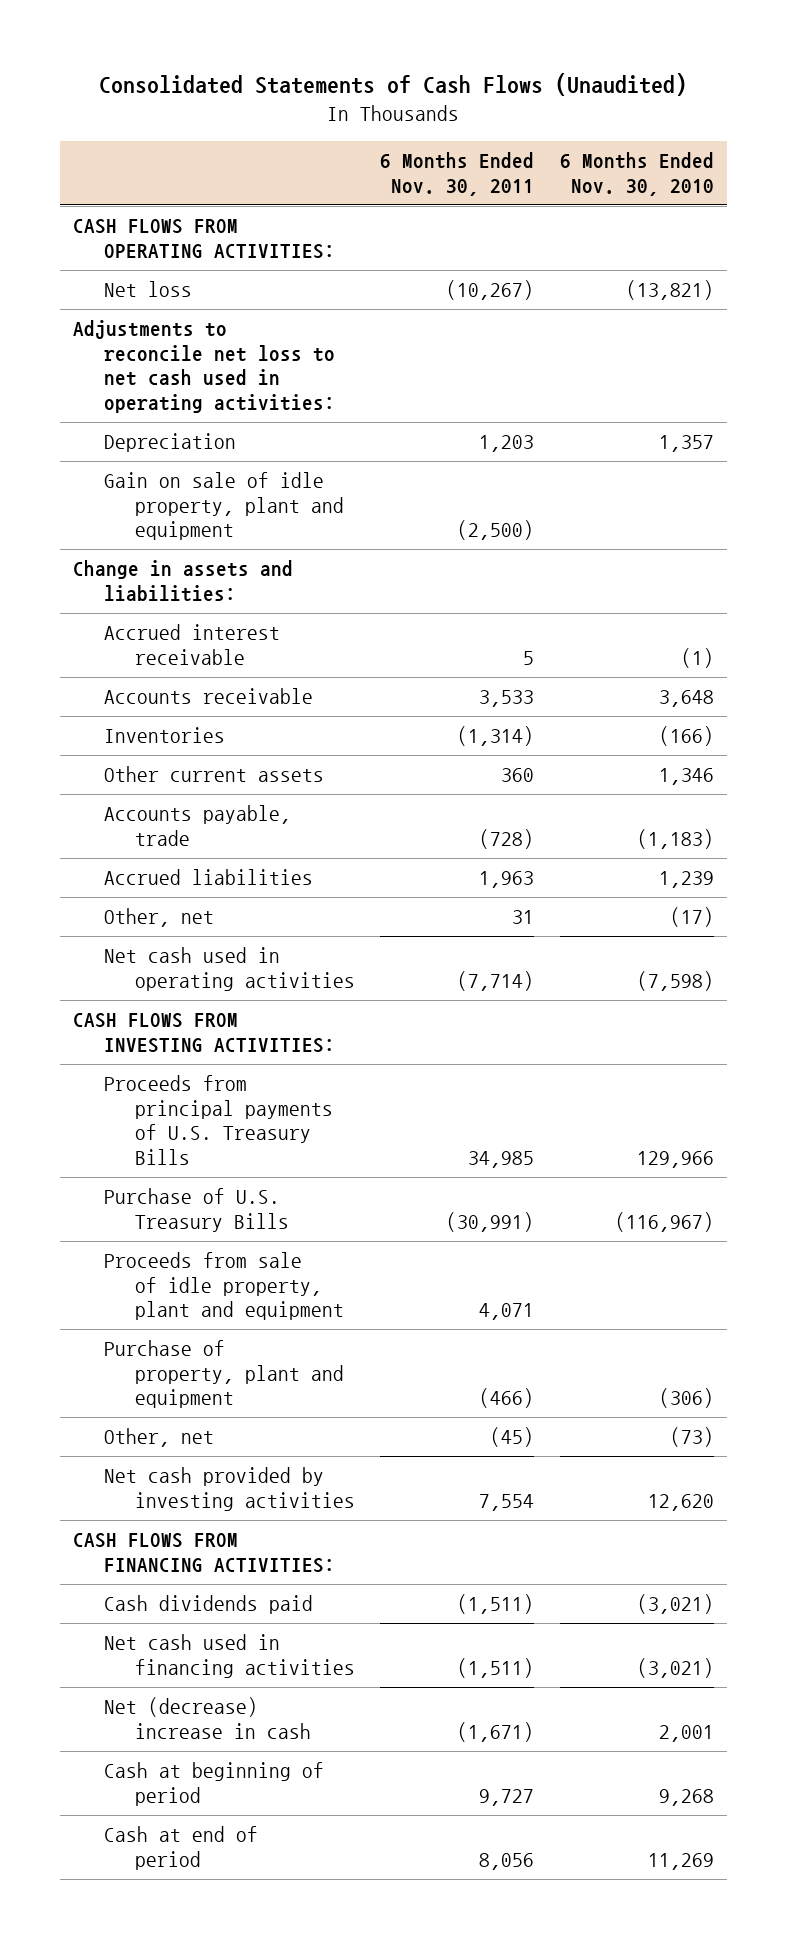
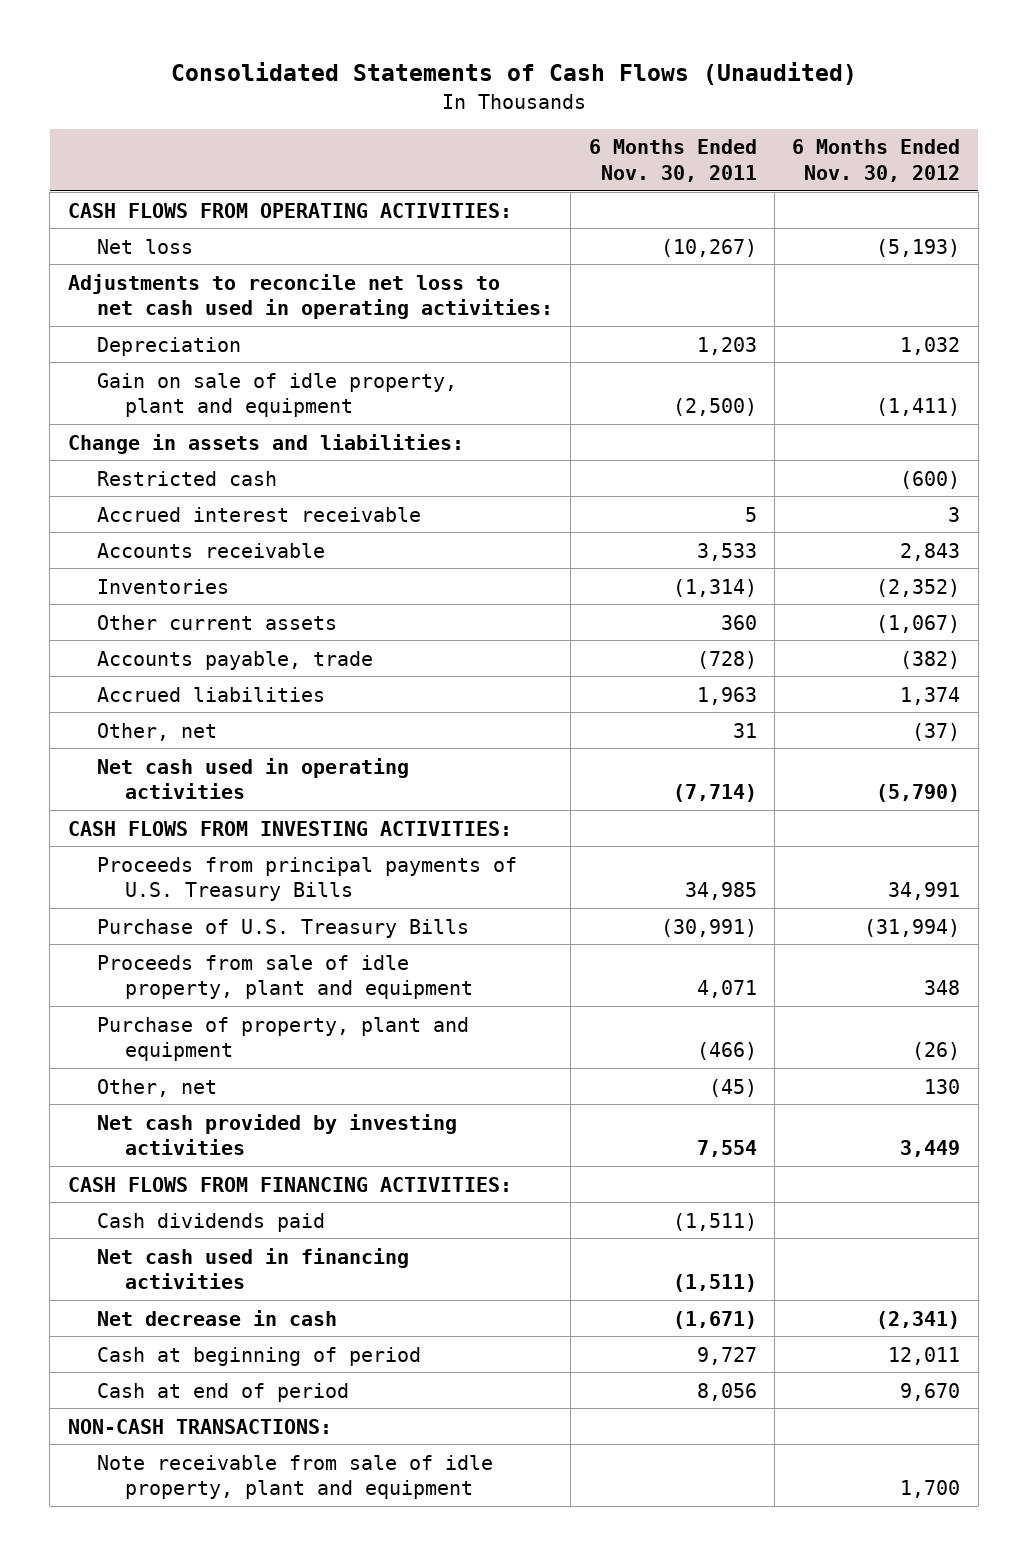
[559,152,714,196] 6 Months Ended Nov. 30, 2010 -> none
none -> [792,139,961,183] 6 Months Ended Nov. 30, 2012
none -> [96,470,277,486] Restricted cash
[103,1697,311,1739] Net (decrease) increase in cash -> [96,1309,337,1326] Net decrease in cash
none -> [67,1418,332,1434] NON-CASH TRANSACTIONS:
none -> [96,1454,493,1500] Note receivable from sale of idle property, plant and equipment

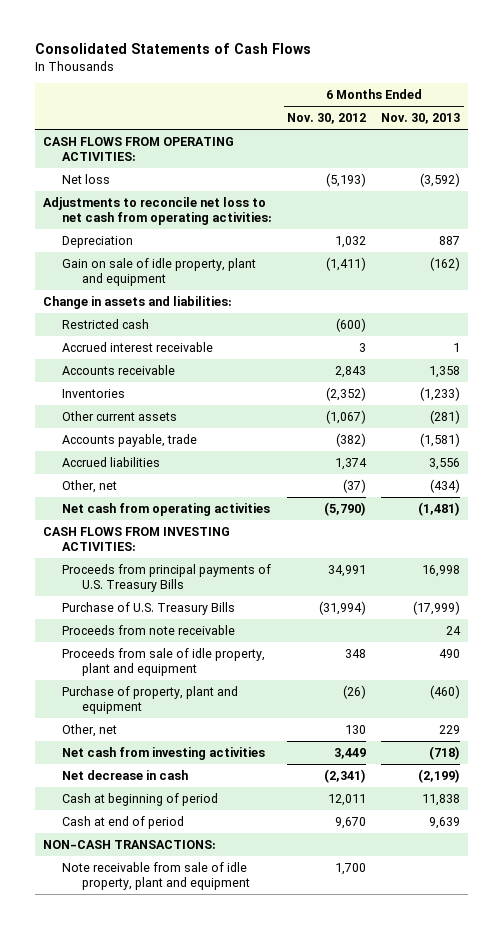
[171,62,858,86] Consolidated Statements of Cash Flows (Unaudited) -> [35,43,312,55] Consolidated Statements of Cash Flows
[588,139,757,183] 6 Months Ended Nov. 30, 2011 -> none
none -> [381,113,461,125] Nov. 30, 2013
[67,273,553,320] Adjustments to reconcile net loss to net cash used in operating activities: -> [42,196,273,225] Adjustments to reconcile net loss to net cash from operating activities:
[96,757,409,800] Net cash used in operating activities -> [62,502,271,516] Net cash from operating activities
none -> [62,624,236,635] Proceeds from note receivable
[67,1176,512,1192] CASH FLOWS FROM FINANCING ACTIVITIES: -> none
[96,1212,325,1232] Cash dividends paid -> none
[96,1247,409,1290] Net cash used in financing activities -> none
[96,1113,457,1156] Net cash provided by investing activities -> [62,746,266,760] Net cash from investing activities

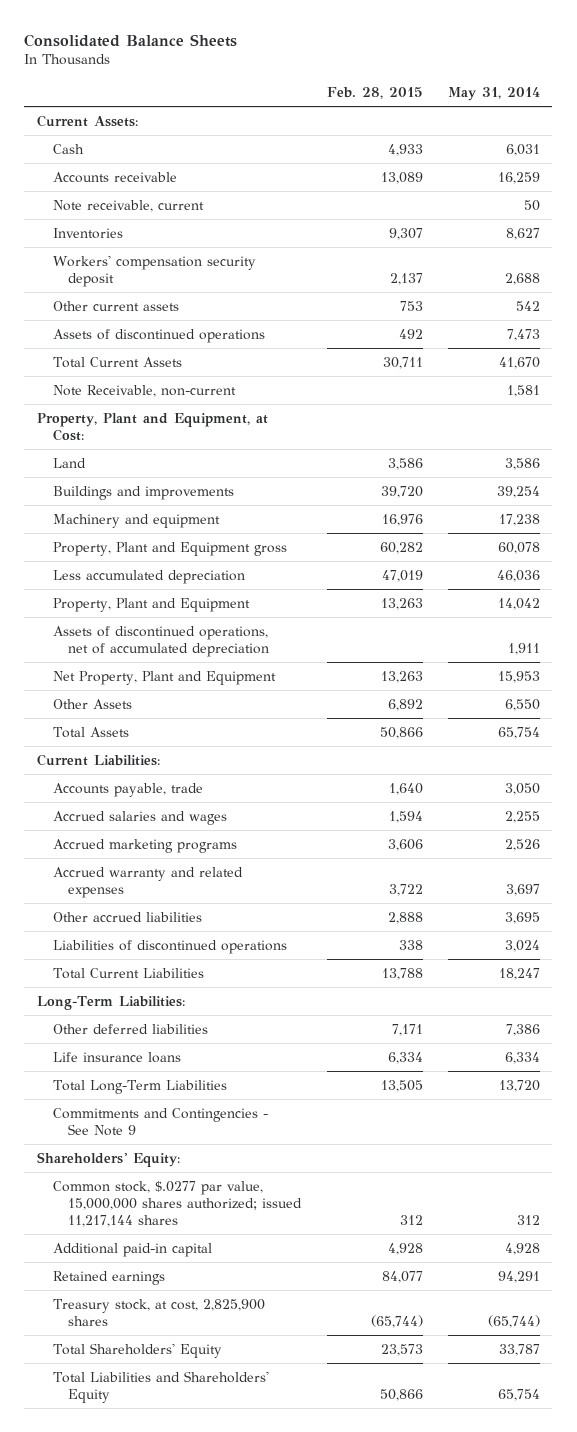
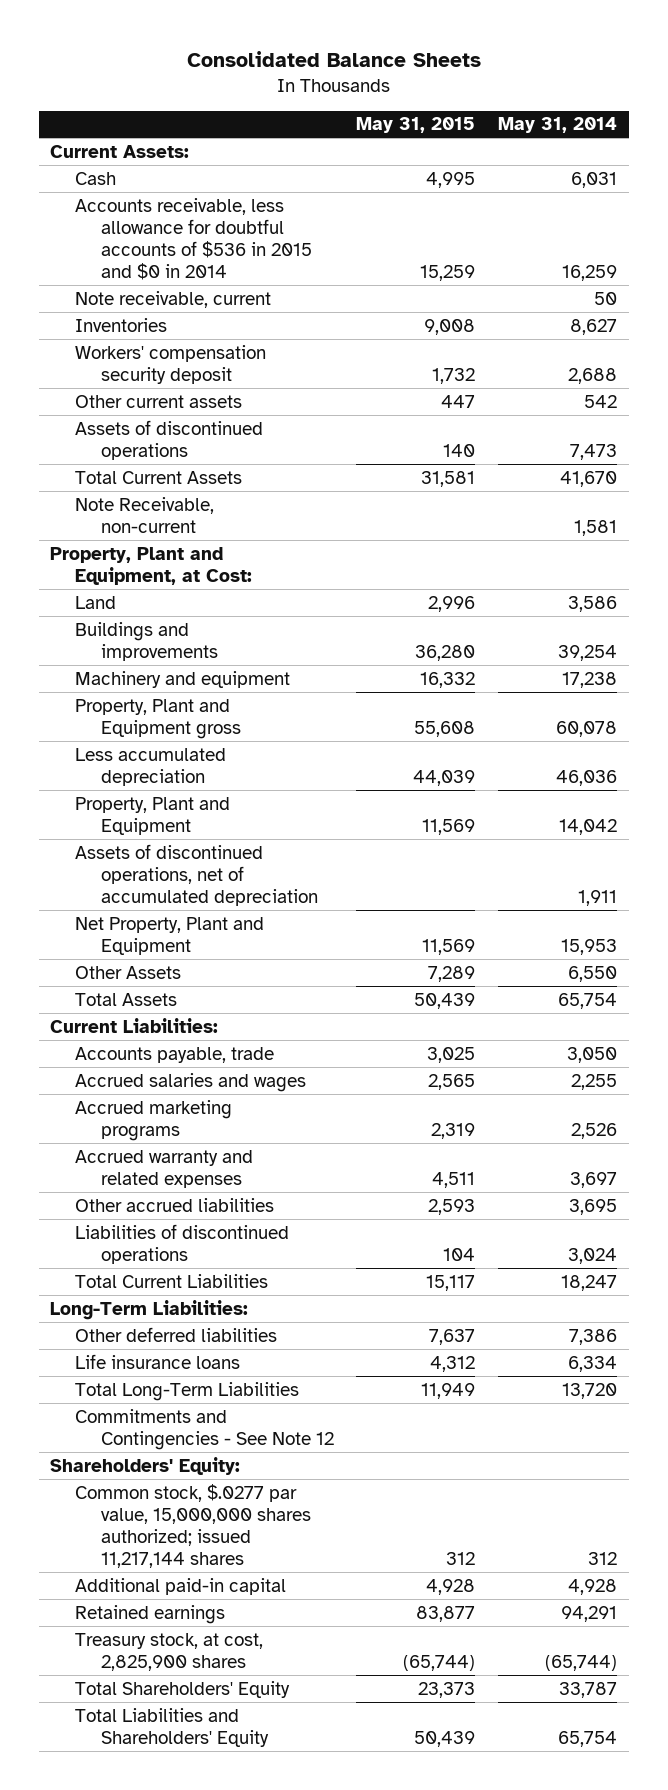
[326,86,423,99] Feb. 28, 2015 -> none
none -> [356,117,476,134] May 31, 2015
[52,171,177,183] Accounts receivable -> [75,197,312,280] Accounts receivable, less allowance for doubtful accounts of $536 in 2015 and $0 in 2014
[52,1107,268,1137] Commitments and Contingencies - See Note 9 -> [75,1408,334,1450] Commitments and Contingencies - See Note 12

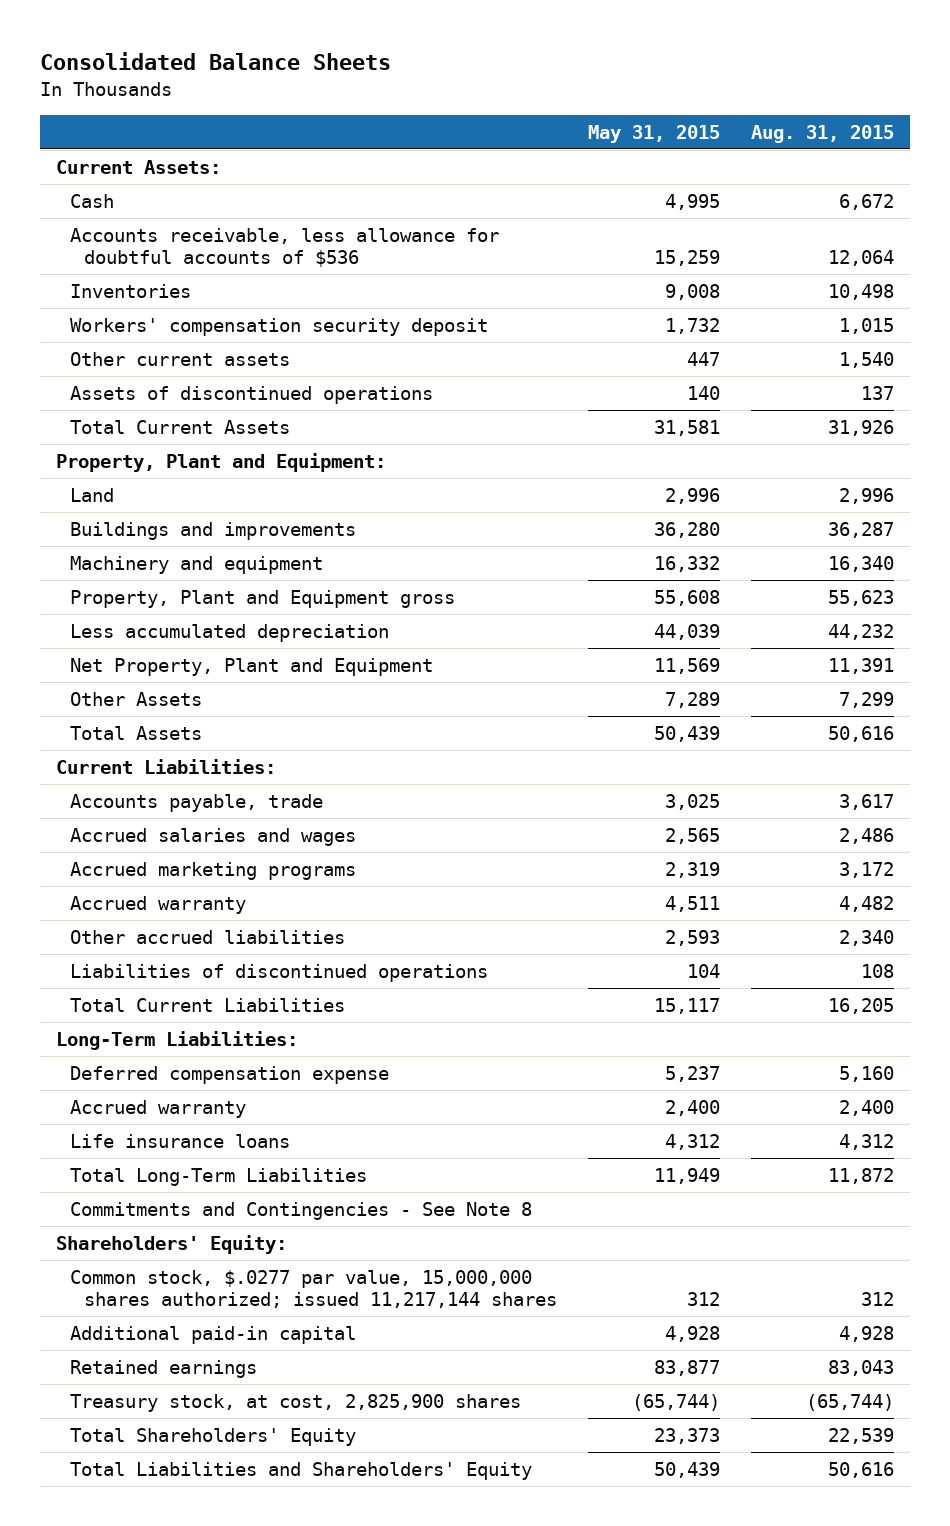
[498,117,618,134] May 31, 2014 -> none
none -> [751,124,895,143] Aug. 31, 2015
[75,290,272,308] Note receivable, current -> none
[75,197,312,280] Accounts receivable, less allowance for doubtful accounts of $536 in 2015 and $0 in 2014 -> [69,227,499,268] Accounts receivable, less allowance for doubtful accounts of $536
[75,496,215,533] Note Receivable, non-current -> none
[50,546,253,585] Property, Plant and Equipment, at Cost: -> [55,452,386,472] Property, Plant and Equipment:
[75,796,231,835] Property, Plant and Equipment -> none
[75,843,318,906] Assets of discontinued operations, net of accumulated depreciation -> none
[75,1149,254,1188] Accrued warranty and related expenses -> [69,895,246,914] Accrued warranty
[75,1326,278,1342] Other deferred liabilities -> none
none -> [69,1065,389,1084] Deferred compensation expense
none -> [69,1099,246,1118] Accrued warranty
[75,1408,334,1450] Commitments and Contingencies - See Note 12 -> [69,1201,532,1220] Commitments and Contingencies - See Note 8

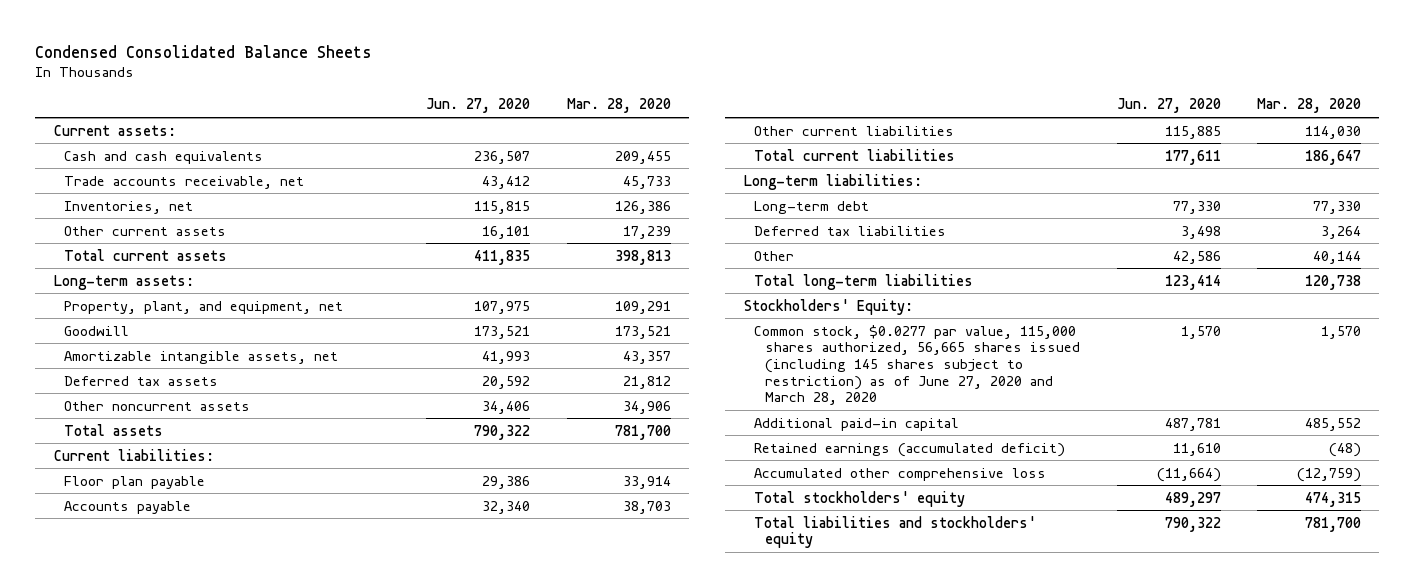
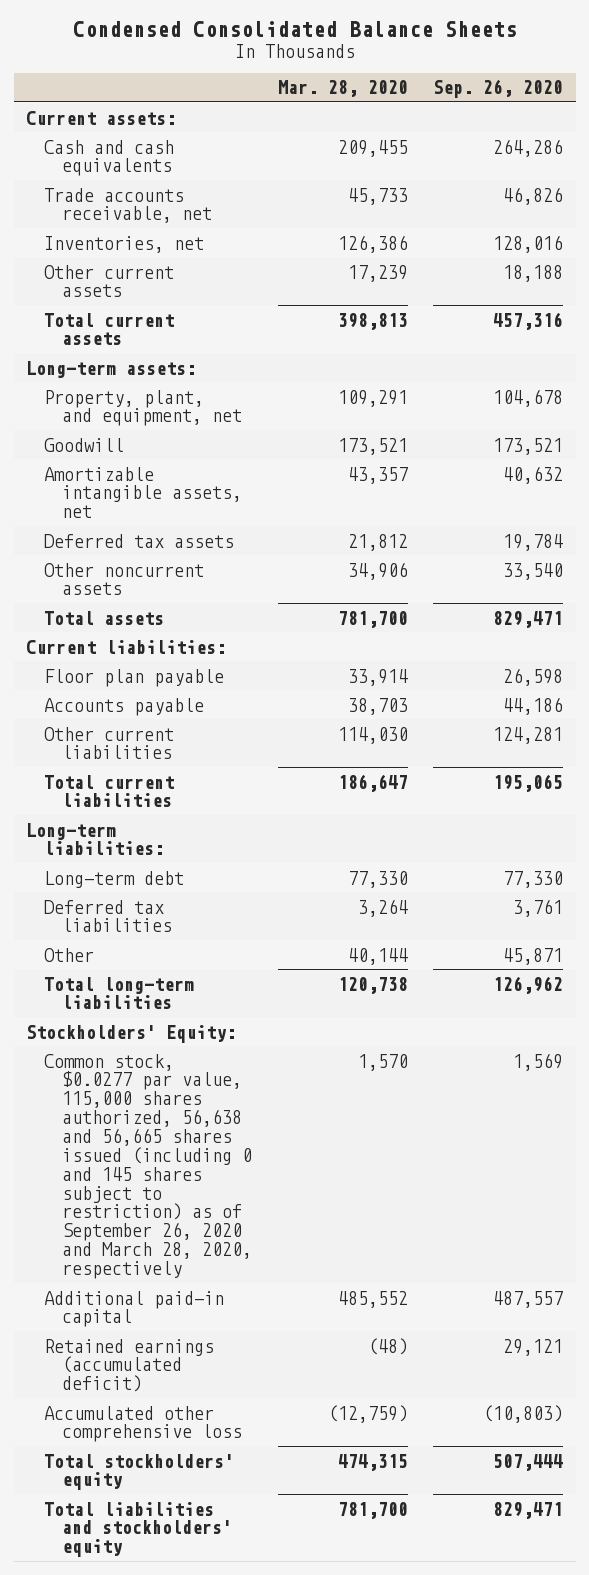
[426,98,531,114] Jun. 27, 2020 -> none
none -> [432,79,563,99] Sep. 26, 2020
[754,324,1081,406] Common stock, $0.0277 par value, 115,000 shares authorized, 56,665 shares issued (including 145 shares subject to restriction) as of June 27, 2020 and March 28, 2020 -> [44,1053,253,1279] Common stock, $0.0277 par value, 115,000 shares authorized, 56,638 and 56,665 shares issued (including 0 and 145 shares subject to restriction) as of September 26, 2020 and March 28, 2020, respectively

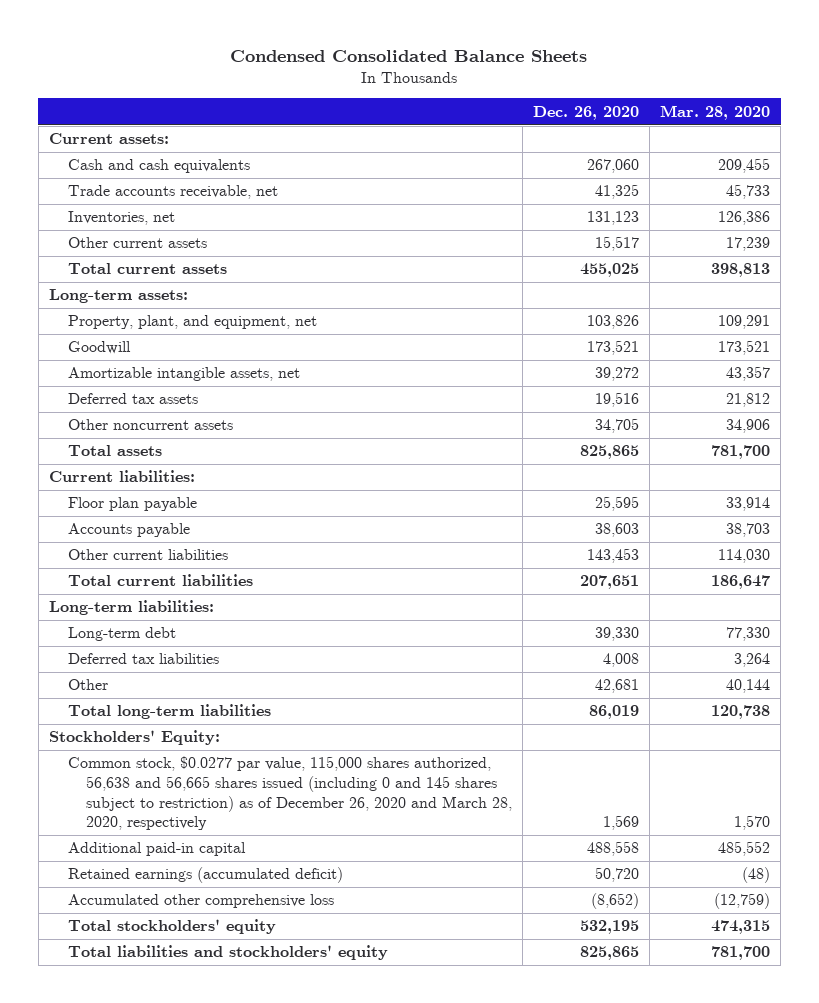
[432,79,563,99] Sep. 26, 2020 -> none
none -> [533,105,640,120] Dec. 26, 2020
[44,1053,253,1279] Common stock, $0.0277 par value, 115,000 shares authorized, 56,638 and 56,665 shares issued (including 0 and 145 shares subject to restriction) as of September 26, 2020 and March 28, 2020, respectively -> [67,756,513,831] Common stock, $0.0277 par value, 115,000 shares authorized, 56,638 and 56,665 shares issued (including 0 and 145 shares subject to restriction) as of December 26, 2020 and March 28, 2020, respectively

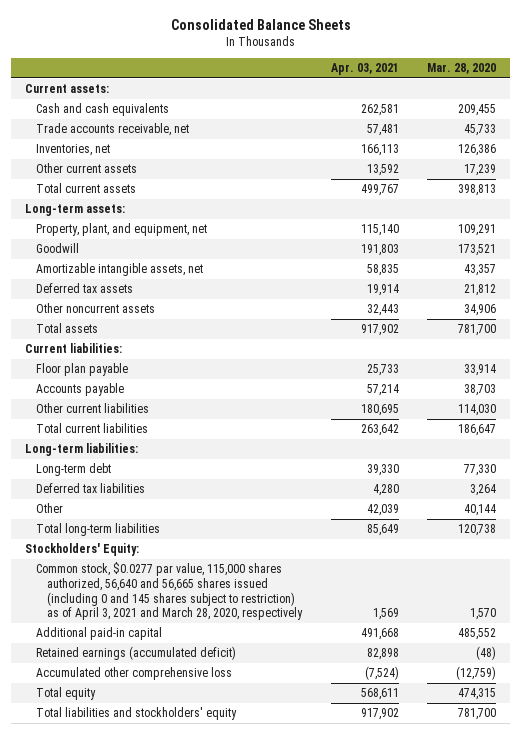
[230,50,588,63] Condensed Consolidated Balance Sheets -> [170,18,351,30] Consolidated Balance Sheets
[533,105,640,120] Dec. 26, 2020 -> none
none -> [330,63,399,76] Apr. 03, 2021
[67,756,513,831] Common stock, $0.0277 par value, 115,000 shares authorized, 56,638 and 56,665 shares issued (including 0 and 145 shares subject to restriction) as of December 26, 2020 and March 28, 2020, respectively -> [36,562,304,621] Common stock, $0.0277 par value, 115,000 shares authorized, 56,640 and 56,665 shares issued (including 0 and 145 shares subject to restriction) as of April 3, 2021 and March 28, 2020, respectively
[67,919,276,935] Total stockholders' equity -> [36,687,97,701] Total equity

